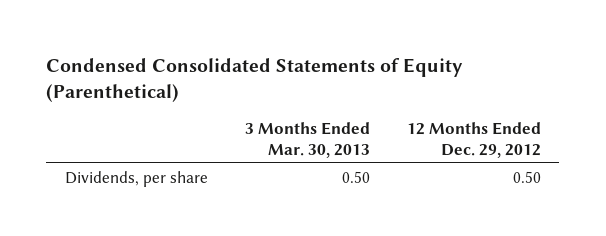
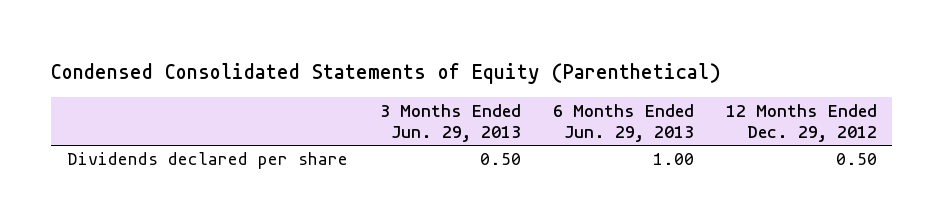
[244,121,370,159] 3 Months Ended Mar. 30, 2013 -> none
none -> [379,103,521,142] 3 Months Ended Jun. 29, 2013
none -> [552,103,694,142] 6 Months Ended Jun. 29, 2013
[64,170,208,187] Dividends, per share -> [67,152,349,170] Dividends declared per share

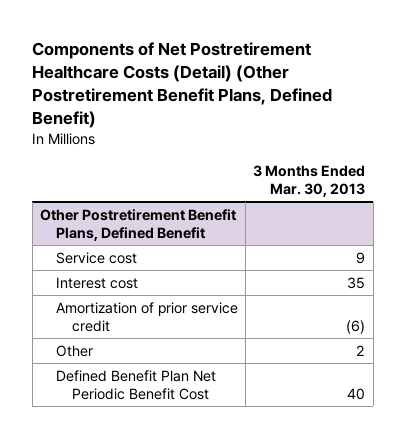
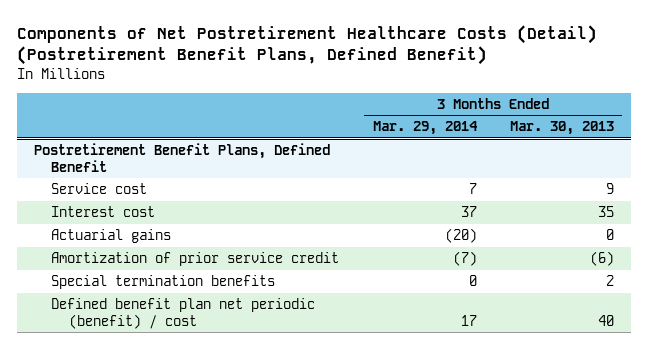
[32,42,333,128] Components of Net Postretirement Healthcare Costs (Detail) (Other Postretirement Benefit Plans, Defined Benefit) -> [17,24,598,66] Components of Net Postretirement Healthcare Costs (Detail) (Postretirement Benefit Plans, Defined Benefit)
none -> [372,121,478,136] Mar. 29, 2014
[39,208,236,241] Other Postretirement Benefit Plans, Defined Benefit -> [33,143,330,172] Postretirement Benefit Plans, Defined Benefit
none -> [51,229,172,244] Actuarial gains
[55,344,93,357] Other -> none
none -> [51,275,276,290] Special termination benefits
[55,369,216,400] Defined Benefit Plan Net Periodic Benefit Cost -> [51,298,316,329] Defined benefit plan net periodic (benefit) / cost

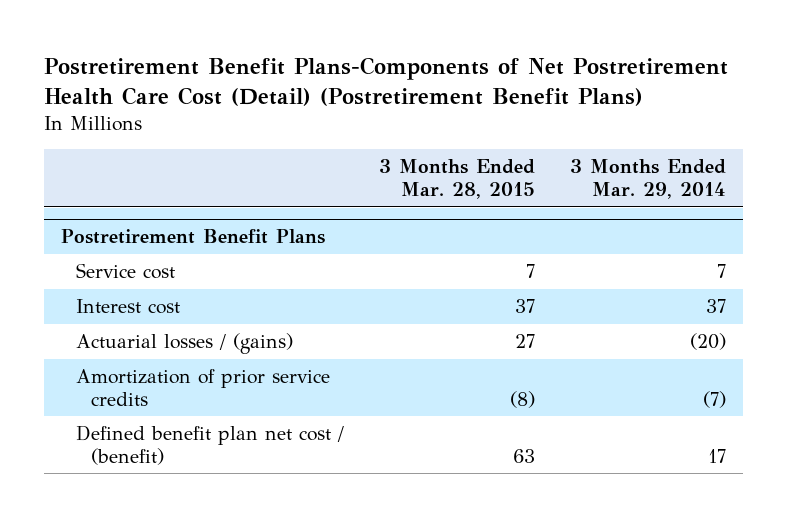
[17,24,598,66] Components of Net Postretirement Healthcare Costs (Detail) (Postretirement Benefit Plans, Defined Benefit) -> [43,56,728,106] Postretirement Benefit Plans-Components of Net Postretirement Health Care Cost (Detail) (Postretirement Benefit Plans)
[510,121,615,136] Mar. 30, 2013 -> none
none -> [378,159,535,199] 3 Months Ended Mar. 28, 2015
[33,143,330,172] Postretirement Benefit Plans, Defined Benefit -> [60,229,325,245] Postretirement Benefit Plans
[51,275,276,290] Special termination benefits -> none
[51,229,172,244] Actuarial gains -> [76,332,294,354] Actuarial losses / (gains)
[51,252,340,267] Amortization of prior service credit -> [76,368,331,406] Amortization of prior service credits
[51,298,316,329] Defined benefit plan net periodic (benefit) / cost -> [76,424,345,465] Defined benefit plan net cost / (benefit)

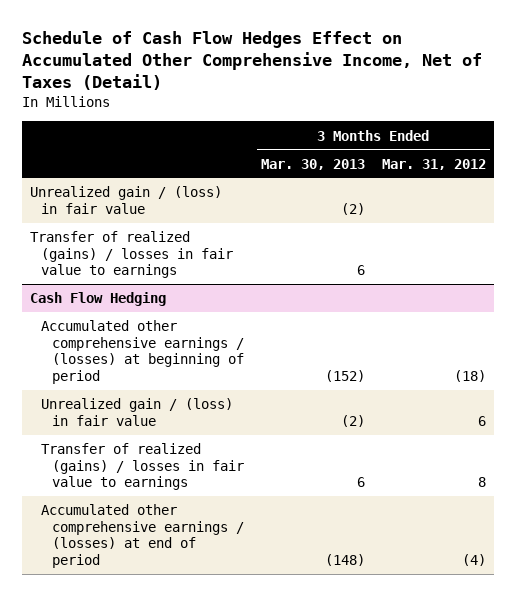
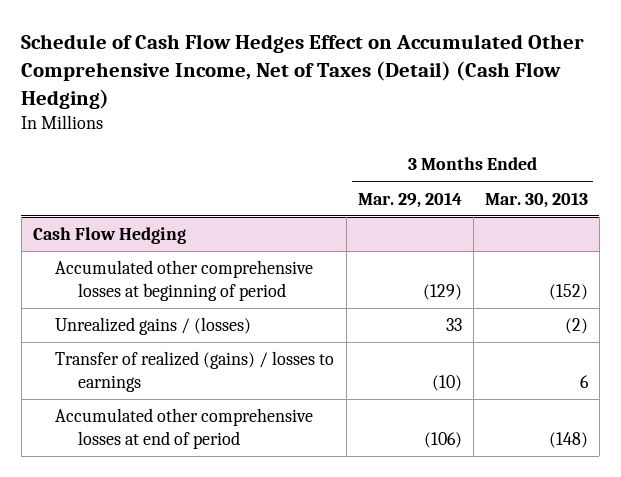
[21,30,482,90] Schedule of Cash Flow Hedges Effect on Accumulated Other Comprehensive Income, Net of Taxes (Detail) -> [21,34,585,109] Schedule of Cash Flow Hedges Effect on Accumulated Other Comprehensive Income, Net of Taxes (Detail) (Cash Flow Hedging)
[381,158,486,170] Mar. 31, 2012 -> none
none -> [357,191,462,208] Mar. 29, 2014
[29,186,222,214] Unrealized gain / (loss) in fair value -> none
[29,231,234,279] Transfer of realized (gains) / losses in fair value to earnings -> none
[41,320,245,385] Accumulated other comprehensive earnings / (losses) at beginning of period -> [55,260,314,301] Accumulated other comprehensive losses at beginning of period
[41,398,234,426] Unrealized gain / (loss) in fair value -> [55,317,252,336] Unrealized gains / (losses)
[41,443,245,491] Transfer of realized (gains) / losses in fair value to earnings -> [55,351,335,392] Transfer of realized (gains) / losses to earnings
[41,504,245,569] Accumulated other comprehensive earnings / (losses) at end of period -> [55,408,314,449] Accumulated other comprehensive losses at end of period

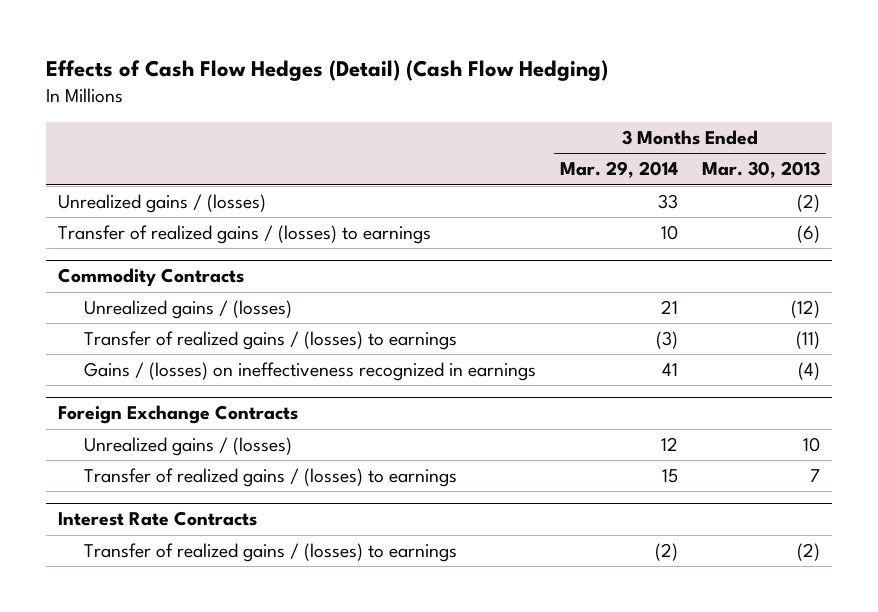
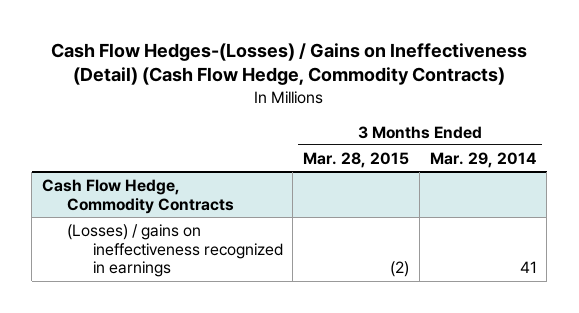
[46,60,609,82] Effects of Cash Flow Hedges (Detail) (Cash Flow Hedging) -> [51,42,528,86] Cash Flow Hedges-(Losses) / Gains on Ineffectiveness (Detail) (Cash Flow Hedge, Commodity Contracts)
[702,161,821,179] Mar. 30, 2013 -> none
none -> [303,151,410,168] Mar. 28, 2015
[58,194,267,214] Unrealized gains / (losses) -> none
[58,225,432,245] Transfer of realized gains / (losses) to earnings -> none
[58,268,245,288] Commodity Contracts -> none
[84,300,293,320] Unrealized gains / (losses) -> none
[84,331,458,351] Transfer of realized gains / (losses) to earnings -> none
[58,405,299,425] Foreign Exchange Contracts -> none
[84,437,293,457] Unrealized gains / (losses) -> none
[84,468,458,488] Transfer of realized gains / (losses) to earnings -> none
[58,511,258,527] Interest Rate Contracts -> none
[84,543,458,563] Transfer of realized gains / (losses) to earnings -> none
none -> [42,178,235,214] Cash Flow Hedge, Commodity Contracts
[84,362,537,382] Gains / (losses) on ineffectiveness recognized in earnings -> [67,223,283,278] (Losses) / gains on ineffectiveness recognized in earnings

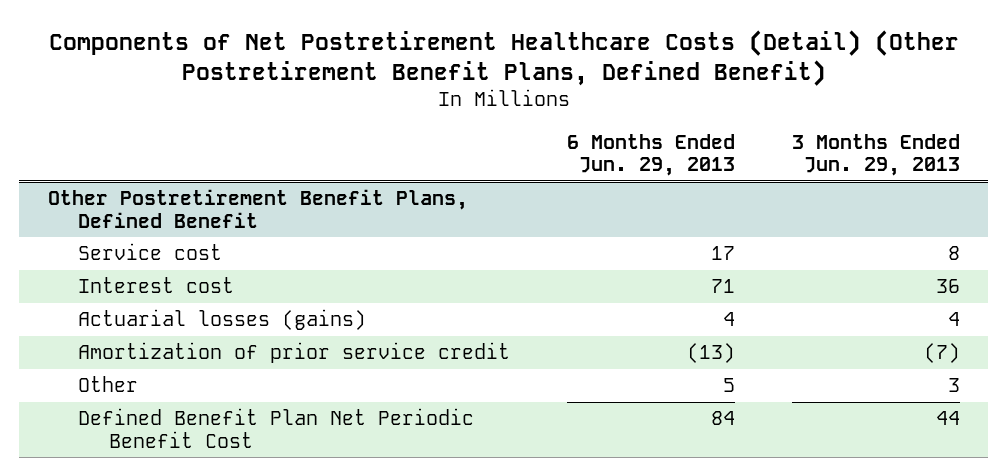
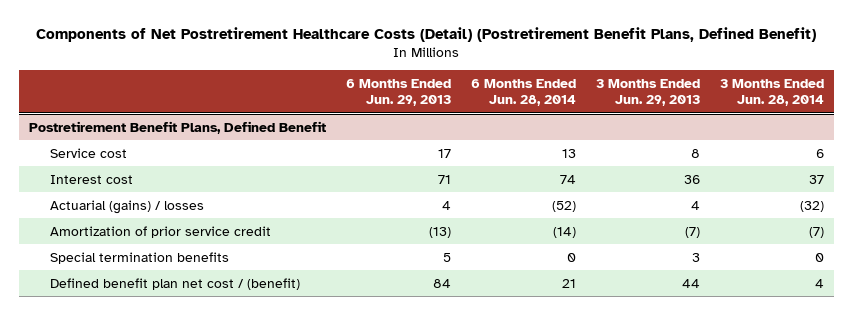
[48,29,959,86] Components of Net Postretirement Healthcare Costs (Detail) (Other Postretirement Benefit Plans, Defined Benefit) -> [36,27,817,43] Components of Net Postretirement Healthcare Costs (Detail) (Postretirement Benefit Plans, Defined Benefit)
none -> [470,79,576,106] 6 Months Ended Jun. 28, 2014
none -> [719,79,824,106] 3 Months Ended Jun. 28, 2014
[47,189,468,228] Other Postretirement Benefit Plans, Defined Benefit -> [28,120,326,134] Postretirement Benefit Plans, Defined Benefit
[78,309,367,331] Actuarial losses (gains) -> [49,199,204,214] Actuarial (gains) / losses
[78,376,139,393] Other -> none
none -> [49,251,229,264] Special termination benefits
[78,408,475,448] Defined Benefit Plan Net Periodic Benefit Cost -> [49,277,300,290] Defined benefit plan net cost / (benefit)

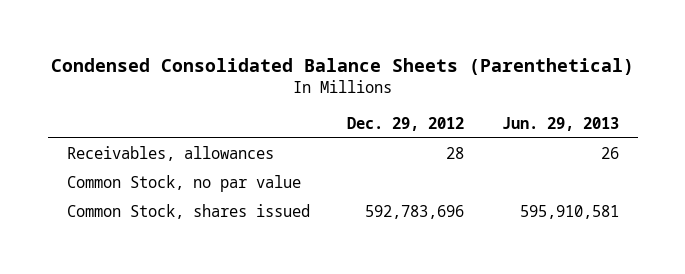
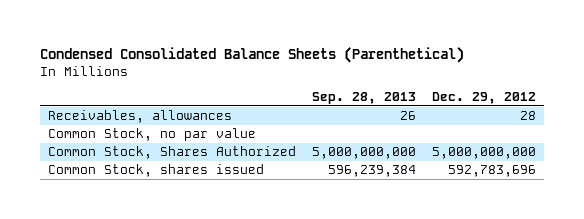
[501,117,619,132] Jun. 29, 2013 -> none
none -> [311,92,416,105] Sep. 28, 2013
none -> [47,146,296,160] Common Stock, Shares Authorized

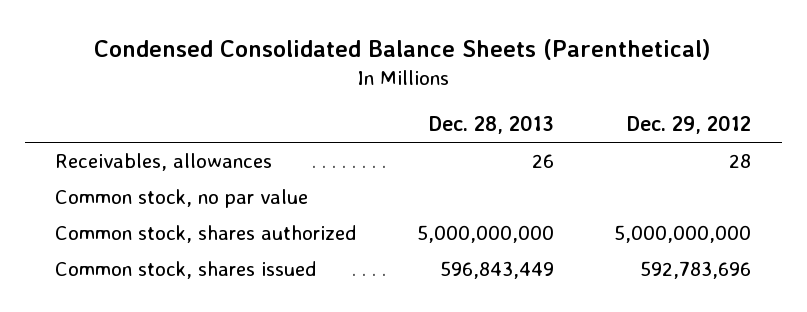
[311,92,416,105] Sep. 28, 2013 -> none
none -> [428,115,554,135] Dec. 28, 2013
[47,128,256,142] Common Stock, no par value -> [55,189,309,209] Common stock, no par value
[47,146,296,160] Common Stock, Shares Authorized -> [55,225,357,244] Common stock, shares authorized
[47,164,264,178] Common Stock, shares issued -> [55,261,317,280] Common stock, shares issued

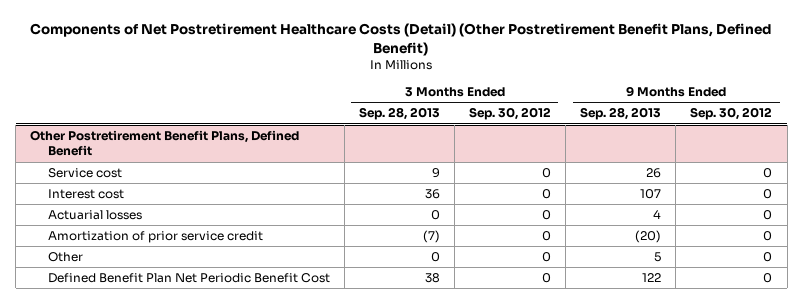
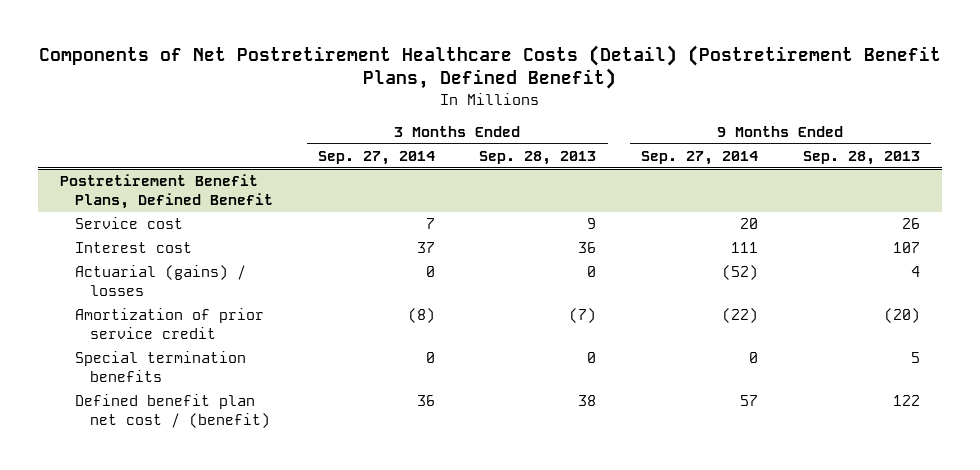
[30,23,772,56] Components of Net Postretirement Healthcare Costs (Detail) (Other Postretirement Benefit Plans, Defined Benefit) -> [38,45,941,90] Components of Net Postretirement Healthcare Costs (Detail) (Postretirement Benefit Plans, Defined Benefit)
[468,107,551,121] Sep. 30, 2012 -> none
[690,107,773,121] Sep. 30, 2012 -> none
none -> [317,151,435,166] Sep. 27, 2014
none -> [640,151,758,166] Sep. 27, 2014
[30,130,300,157] Other Postretirement Benefit Plans, Defined Benefit -> [60,174,274,210] Postretirement Benefit Plans, Defined Benefit
[47,210,142,221] Actuarial losses -> [75,265,247,297] Actuarial (gains) / losses
[47,252,83,263] Other -> none
none -> [75,351,247,383] Special termination benefits
[47,273,330,284] Defined Benefit Plan Net Periodic Benefit Cost -> [75,394,271,429] Defined benefit plan net cost / (benefit)

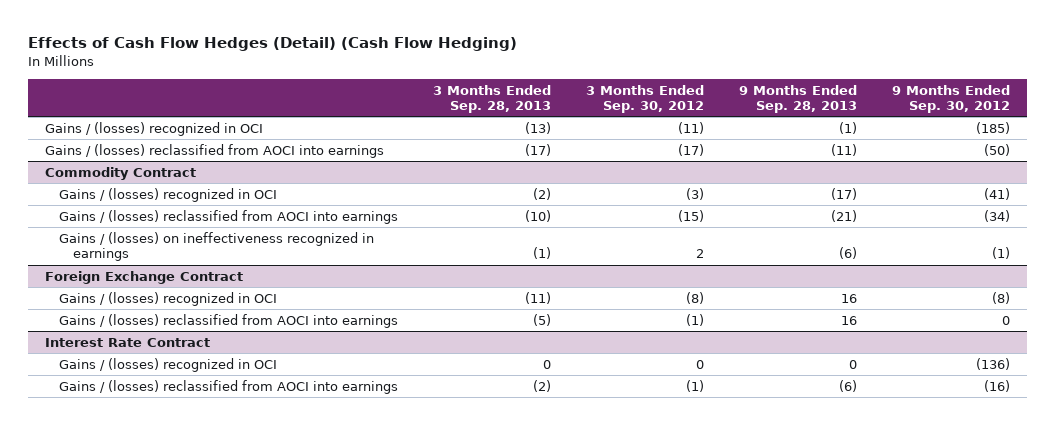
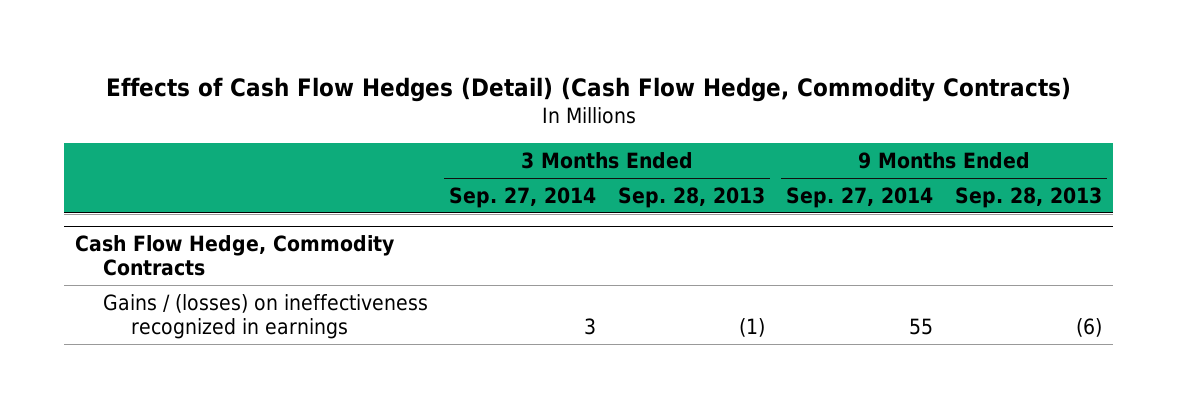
[27,37,517,52] Effects of Cash Flow Hedges (Detail) (Cash Flow Hedging) -> [105,76,1071,102] Effects of Cash Flow Hedges (Detail) (Cash Flow Hedge, Commodity Contracts)
[585,84,704,113] 3 Months Ended Sep. 30, 2012 -> none
[891,84,1010,113] 9 Months Ended Sep. 30, 2012 -> none
none -> [449,186,597,208] Sep. 27, 2014
none -> [786,186,934,208] Sep. 27, 2014
[45,121,264,136] Gains / (losses) recognized in OCI -> none
[45,143,385,158] Gains / (losses) reclassified from AOCI into earnings -> none
[45,166,197,180] Commodity Contract -> none
[58,187,277,202] Gains / (losses) recognized in OCI -> none
[58,209,398,224] Gains / (losses) reclassified from AOCI into earnings -> none
none -> [75,234,395,276] Cash Flow Hedge, Commodity Contracts
[45,270,244,284] Foreign Exchange Contract -> none
[58,291,277,306] Gains / (losses) recognized in OCI -> none
[58,313,398,328] Gains / (losses) reclassified from AOCI into earnings -> none
[45,337,211,347] Interest Rate Contract -> none
[58,357,277,372] Gains / (losses) recognized in OCI -> none
[58,379,398,394] Gains / (losses) reclassified from AOCI into earnings -> none

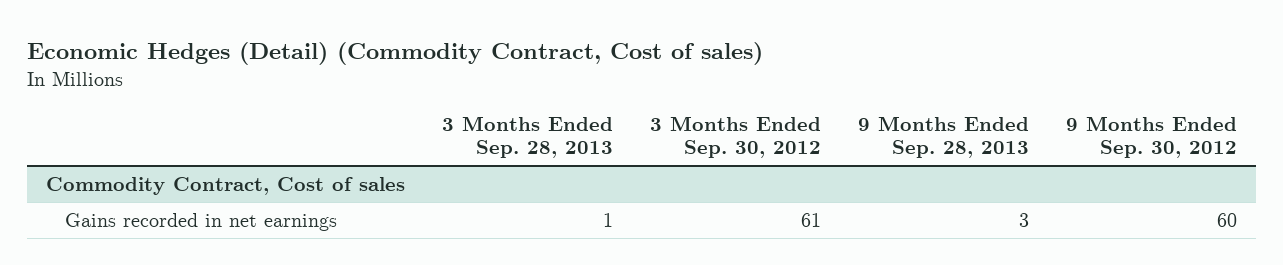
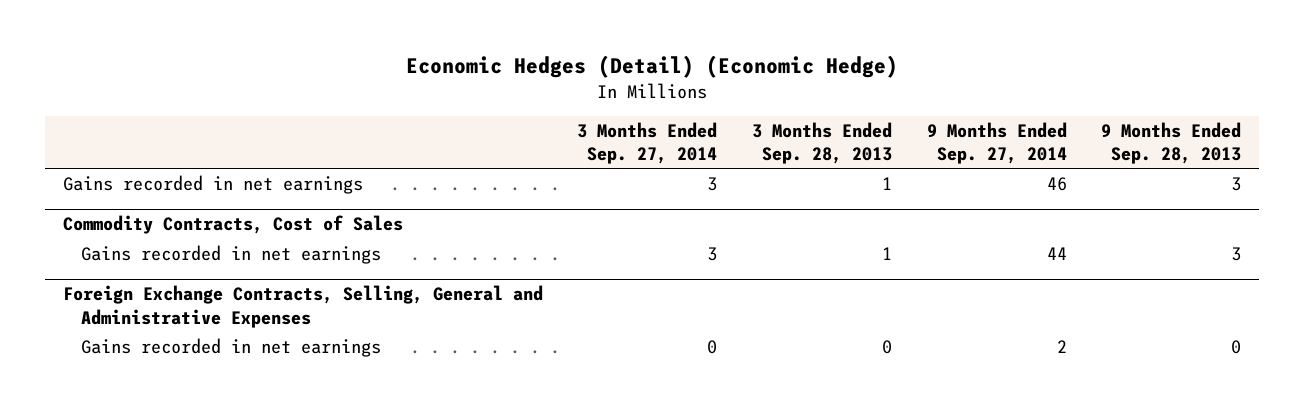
[27,41,764,65] Economic Hedges (Detail) (Commodity Contract, Cost of sales) -> [405,55,898,79] Economic Hedges (Detail) (Economic Hedge)
[650,115,822,158] 3 Months Ended Sep. 30, 2012 -> none
[1066,115,1238,158] 9 Months Ended Sep. 30, 2012 -> none
none -> [577,121,718,164] 3 Months Ended Sep. 27, 2014
none -> [926,121,1067,164] 9 Months Ended Sep. 27, 2014
[45,177,405,196] Commodity Contract, Cost of sales -> none
none -> [62,215,403,235] Commodity Contracts, Cost of Sales
none -> [81,244,382,264] Gains recorded in net earnings
none -> [62,285,543,328] Foreign Exchange Contracts, Selling, General and Administrative Expenses
none -> [81,337,382,357] Gains recorded in net earnings

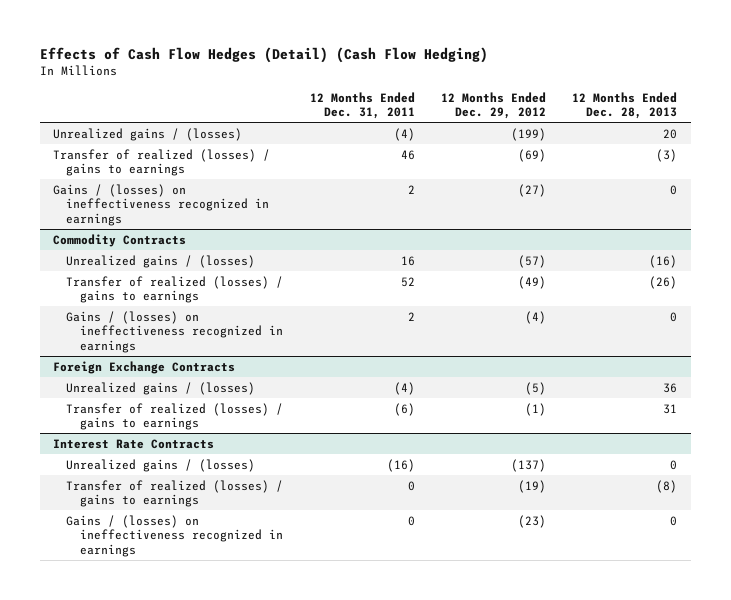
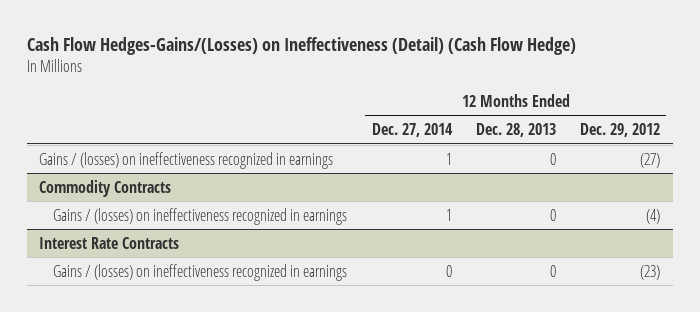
[40,46,489,63] Effects of Cash Flow Hedges (Detail) (Cash Flow Hedging) -> [26,37,576,56] Cash Flow Hedges-Gains/(Losses) on Ineffectiveness (Detail) (Cash Flow Hedge)
[309,91,415,120] 12 Months Ended Dec. 31, 2011 -> none
none -> [371,123,453,138] Dec. 27, 2014
[53,127,243,141] Unrealized gains / (losses) -> none
[53,148,271,177] Transfer of realized (losses) / gains to earnings -> none
[66,254,256,268] Unrealized gains / (losses) -> none
[66,275,284,304] Transfer of realized (losses) / gains to earnings -> none
[53,360,236,374] Foreign Exchange Contracts -> none
[66,381,256,395] Unrealized gains / (losses) -> none
[66,402,284,431] Transfer of realized (losses) / gains to earnings -> none
[66,458,256,472] Unrealized gains / (losses) -> none
[66,479,284,508] Transfer of realized (losses) / gains to earnings -> none

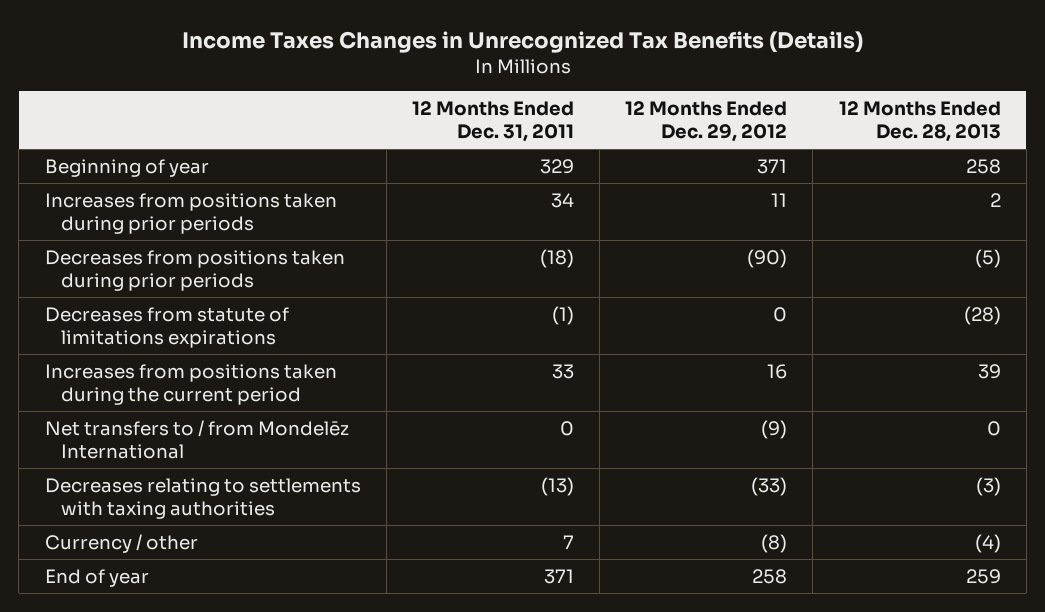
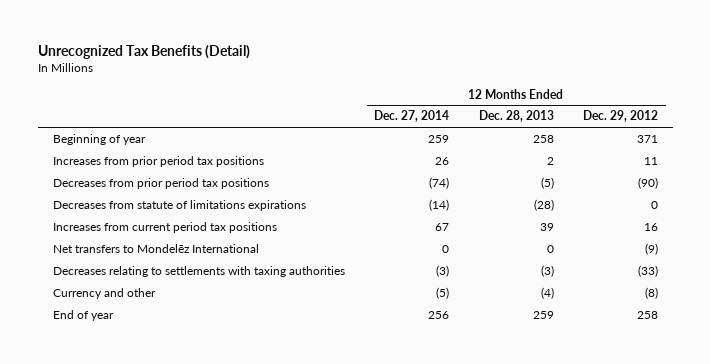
[181,30,863,53] Income Taxes Changes in Unrecognized Tax Benefits (Details) -> [37,45,250,60] Unrecognized Tax Benefits (Detail)
[411,101,574,143] 12 Months Ended Dec. 31, 2011 -> none
none -> [374,110,450,123] Dec. 27, 2014
[44,192,337,234] Increases from positions taken during prior periods -> [52,156,264,168] Increases from prior period tax positions
[44,249,345,291] Decreases from positions taken during prior periods -> [52,178,269,190] Decreases from prior period tax positions
[44,363,337,405] Increases from positions taken during the current period -> [52,222,277,234] Increases from current period tax positions
[44,419,349,459] Net transfers to / from Mondelēz International -> [52,244,259,254] Net transfers to Mondelēz International
[44,533,198,553] Currency / other -> [52,288,156,300] Currency and other

